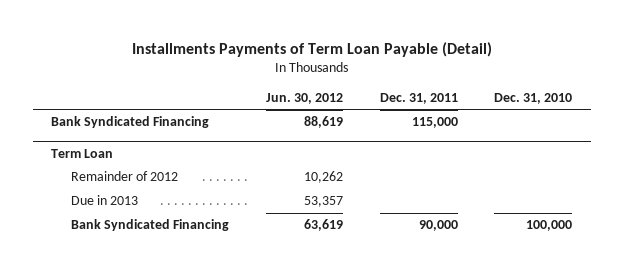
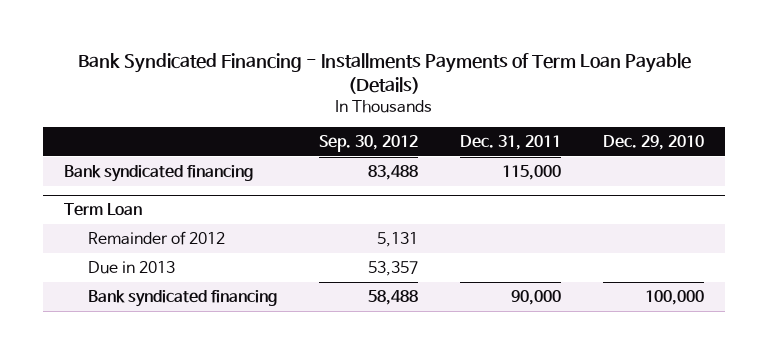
[131,41,492,57] Installments Payments of Term Loan Payable (Detail) -> [77,53,691,94] Bank Syndicated Financing - Installments Payments of Term Loan Payable (Details)
[266,92,344,104] Jun. 30, 2012 -> none
[494,92,573,104] Dec. 31, 2010 -> none
none -> [318,134,418,152] Sep. 30, 2012
none -> [602,134,704,150] Dec. 29, 2010
[51,116,210,129] Bank Syndicated Financing -> [64,164,254,182] Bank syndicated financing
[71,219,230,232] Bank Syndicated Financing -> [87,289,277,307] Bank syndicated financing

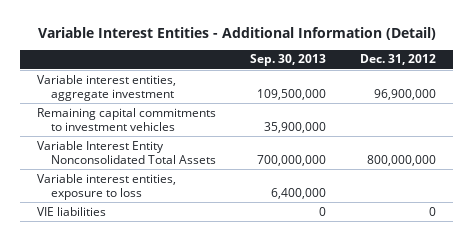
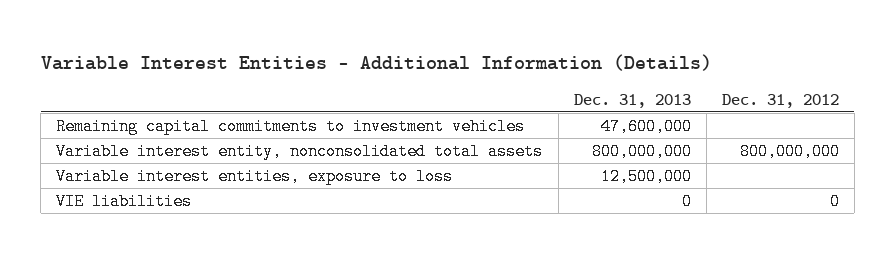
[37,26,436,40] Variable Interest Entities - Additional Information (Detail) -> [40,53,712,71] Variable Interest Entities - Additional Information (Details)
[250,54,327,67] Sep. 30, 2013 -> none
none -> [573,93,691,108] Dec. 31, 2013
[36,74,176,101] Variable interest entities, aggregate investment -> none
[36,140,216,164] Variable Interest Entity Nonconsolidated Total Assets -> [56,143,544,161] Variable interest entity, nonconsolidated total assets

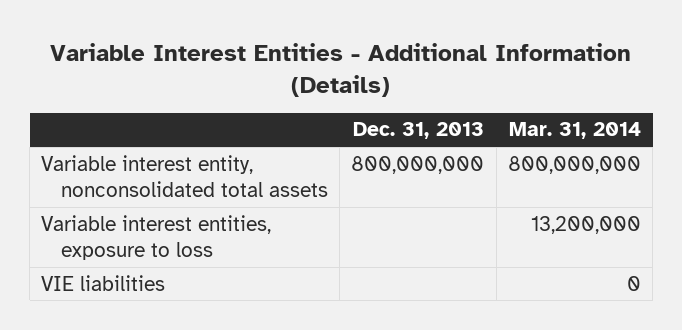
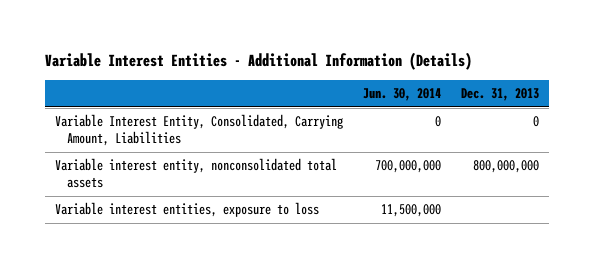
[508,122,641,140] Mar. 31, 2014 -> none
none -> [362,88,441,102] Jun. 30, 2014
none -> [54,114,343,147] Variable Interest Entity, Consolidated, Carrying Amount, Liabilities
[41,274,166,291] VIE liabilities -> none

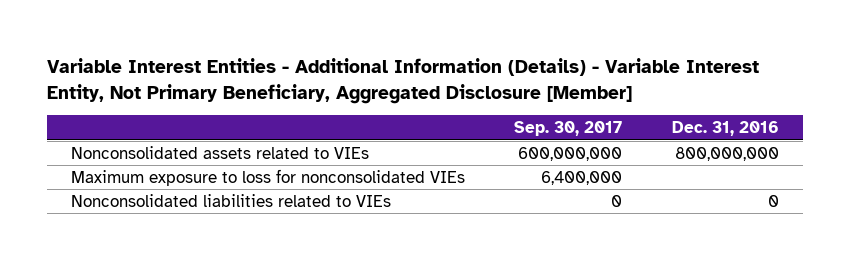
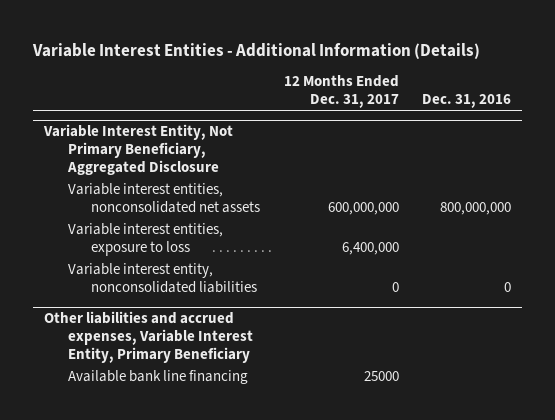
[46,57,759,104] Variable Interest Entities - Additional Information (Details) - Variable Interest Entity, Not Primary Beneficiary, Aggregated Disclosure [Member] -> [31,42,480,59] Variable Interest Entities - Additional Information (Details)
[514,121,623,137] Sep. 30, 2017 -> none
none -> [283,75,399,109] 12 Months Ended Dec. 31, 2017
[71,145,370,159] Nonconsolidated assets related to VIEs -> none
[71,168,466,186] Maximum exposure to loss for nonconsolidated VIEs -> none
[71,193,392,207] Nonconsolidated liabilities related to VIEs -> none
none -> [43,123,234,176] Variable Interest Entity, Not Primary Beneficiary, Aggregated Disclosure
none -> [67,182,261,213] Variable interest entities, nonconsolidated net assets
none -> [67,222,223,256] Variable interest entities, exposure to loss
none -> [67,262,258,293] Variable interest entity, nonconsolidated liabilities
none -> [44,310,253,364] Other liabilities and accrued expenses, Variable Interest Entity, Primary Beneficiary
none -> [67,369,248,384] Available bank line financing

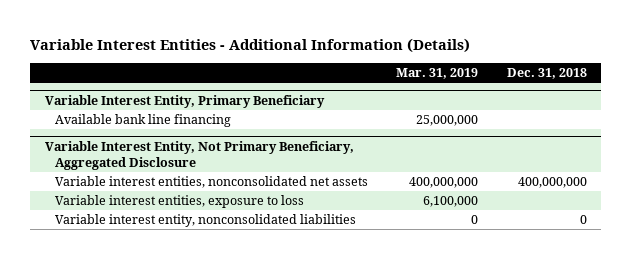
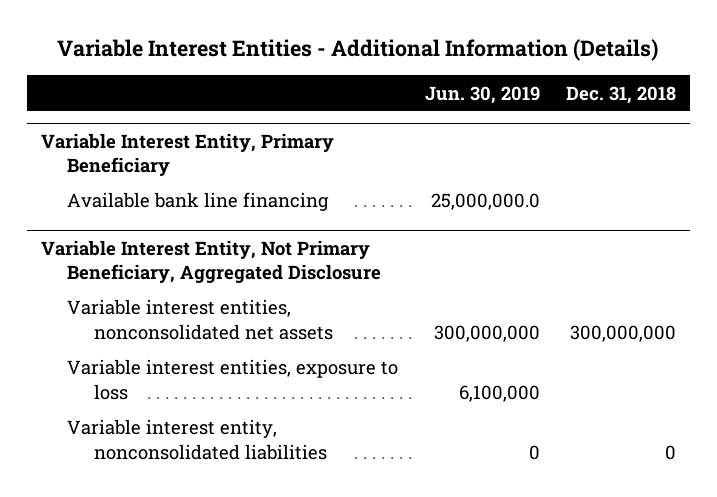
[396,68,479,80] Mar. 31, 2019 -> none
none -> [424,85,540,104] Jun. 30, 2019
[517,177,587,189] 400,000,000 -> [570,324,677,342] 300,000,000

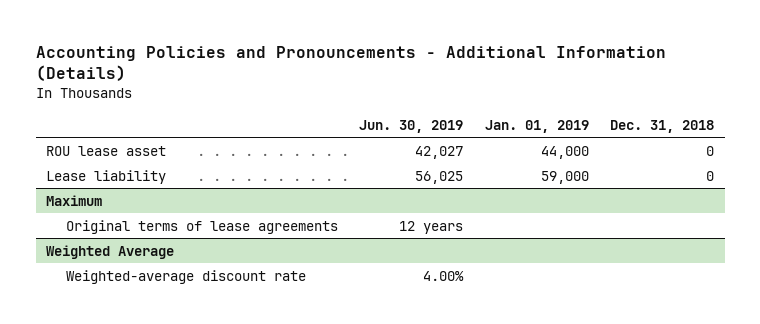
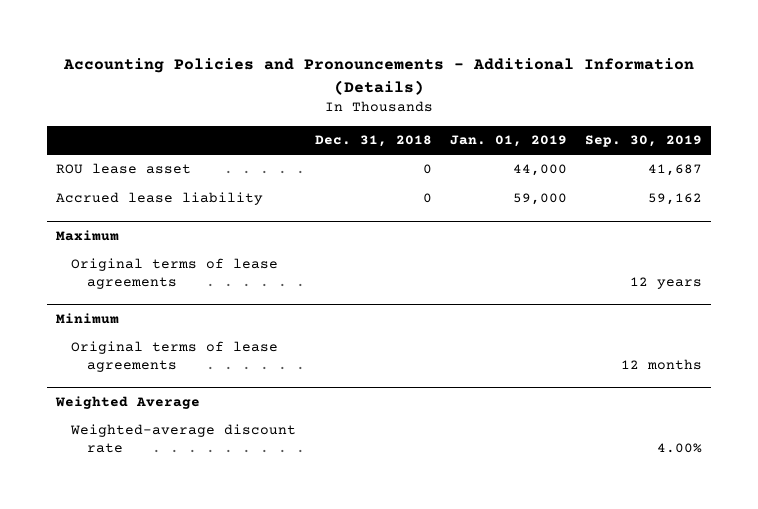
[359,119,464,133] Jun. 30, 2019 -> none
none -> [584,135,702,148] Sep. 30, 2019
[46,169,167,184] Lease liability -> [56,192,264,206] Accrued lease liability
none -> [56,313,120,325] Minimum
none -> [71,341,279,372] Original terms of lease agreements

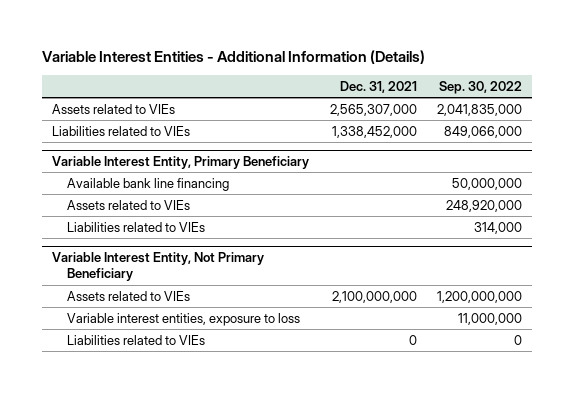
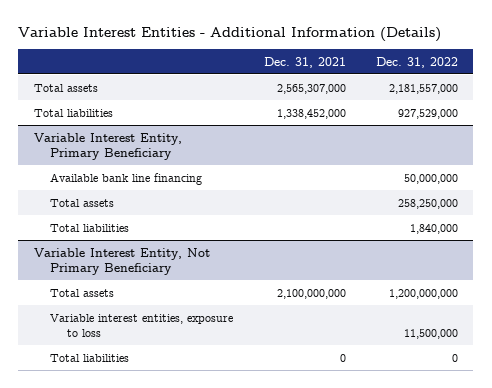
[439,80,523,94] Sep. 30, 2022 -> none
none -> [376,56,459,68] Dec. 31, 2022
[51,103,175,114] Assets related to VIEs -> [33,83,98,92] Total assets
[51,125,190,136] Liabilities related to VIEs -> [33,108,113,117] Total liabilities
[66,199,190,210] Assets related to VIEs -> [50,198,115,207] Total assets
[66,221,205,232] Liabilities related to VIEs -> [50,223,130,232] Total liabilities
[66,290,190,301] Assets related to VIEs -> [50,288,115,297] Total assets
[66,334,205,345] Liabilities related to VIEs -> [50,353,130,362] Total liabilities

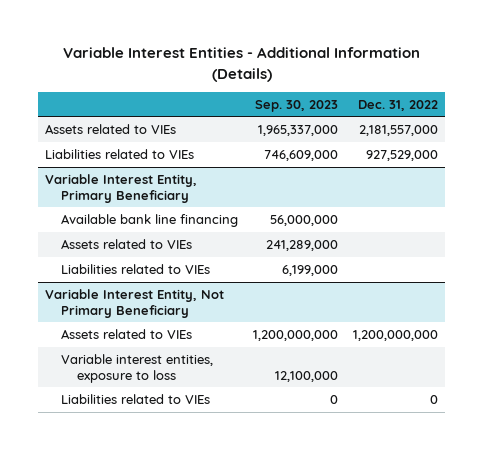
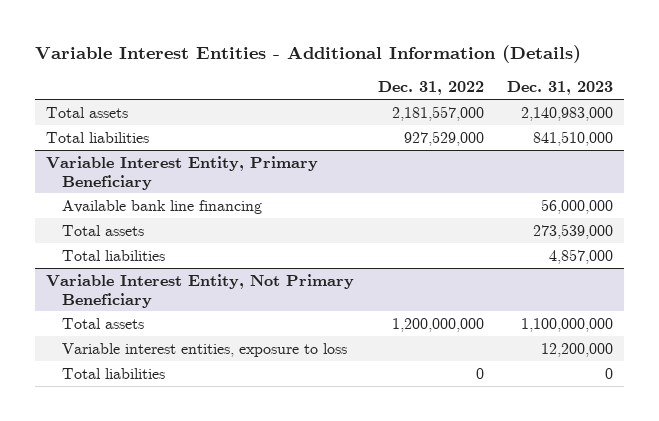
[255,99,339,112] Sep. 30, 2023 -> none
none -> [506,81,613,96] Dec. 31, 2023
[45,123,177,134] Assets related to VIEs -> [46,106,129,118] Total assets
[45,148,195,159] Liabilities related to VIEs -> [46,131,150,143] Total liabilities
[61,238,193,249] Assets related to VIEs -> [62,224,145,236] Total assets
[61,263,211,274] Liabilities related to VIEs -> [62,249,166,261] Total liabilities
[61,328,193,339] Assets related to VIEs -> [62,317,145,329] Total assets
[61,393,211,404] Liabilities related to VIEs -> [62,367,166,379] Total liabilities

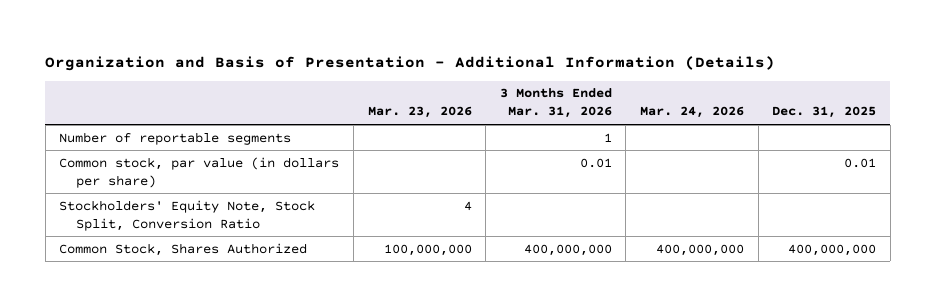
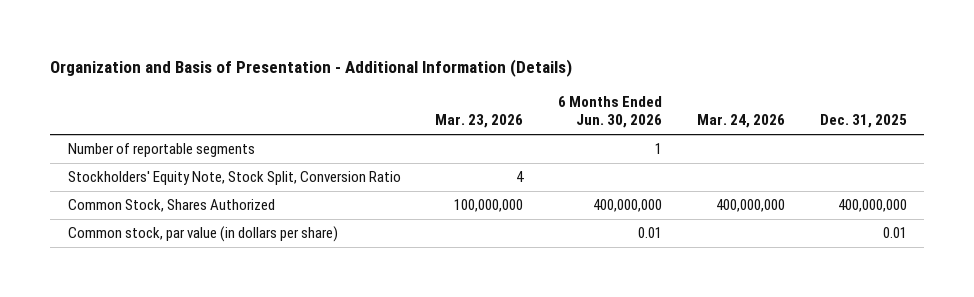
[499,88,612,119] 3 Months Ended Mar. 31, 2026 -> none
none -> [558,96,663,129] 6 Months Ended Jun. 30, 2026
[59,156,340,188] Common stock, par value (in dollars per share) -> [67,226,338,243] Common stock, par value (in dollars per share)

